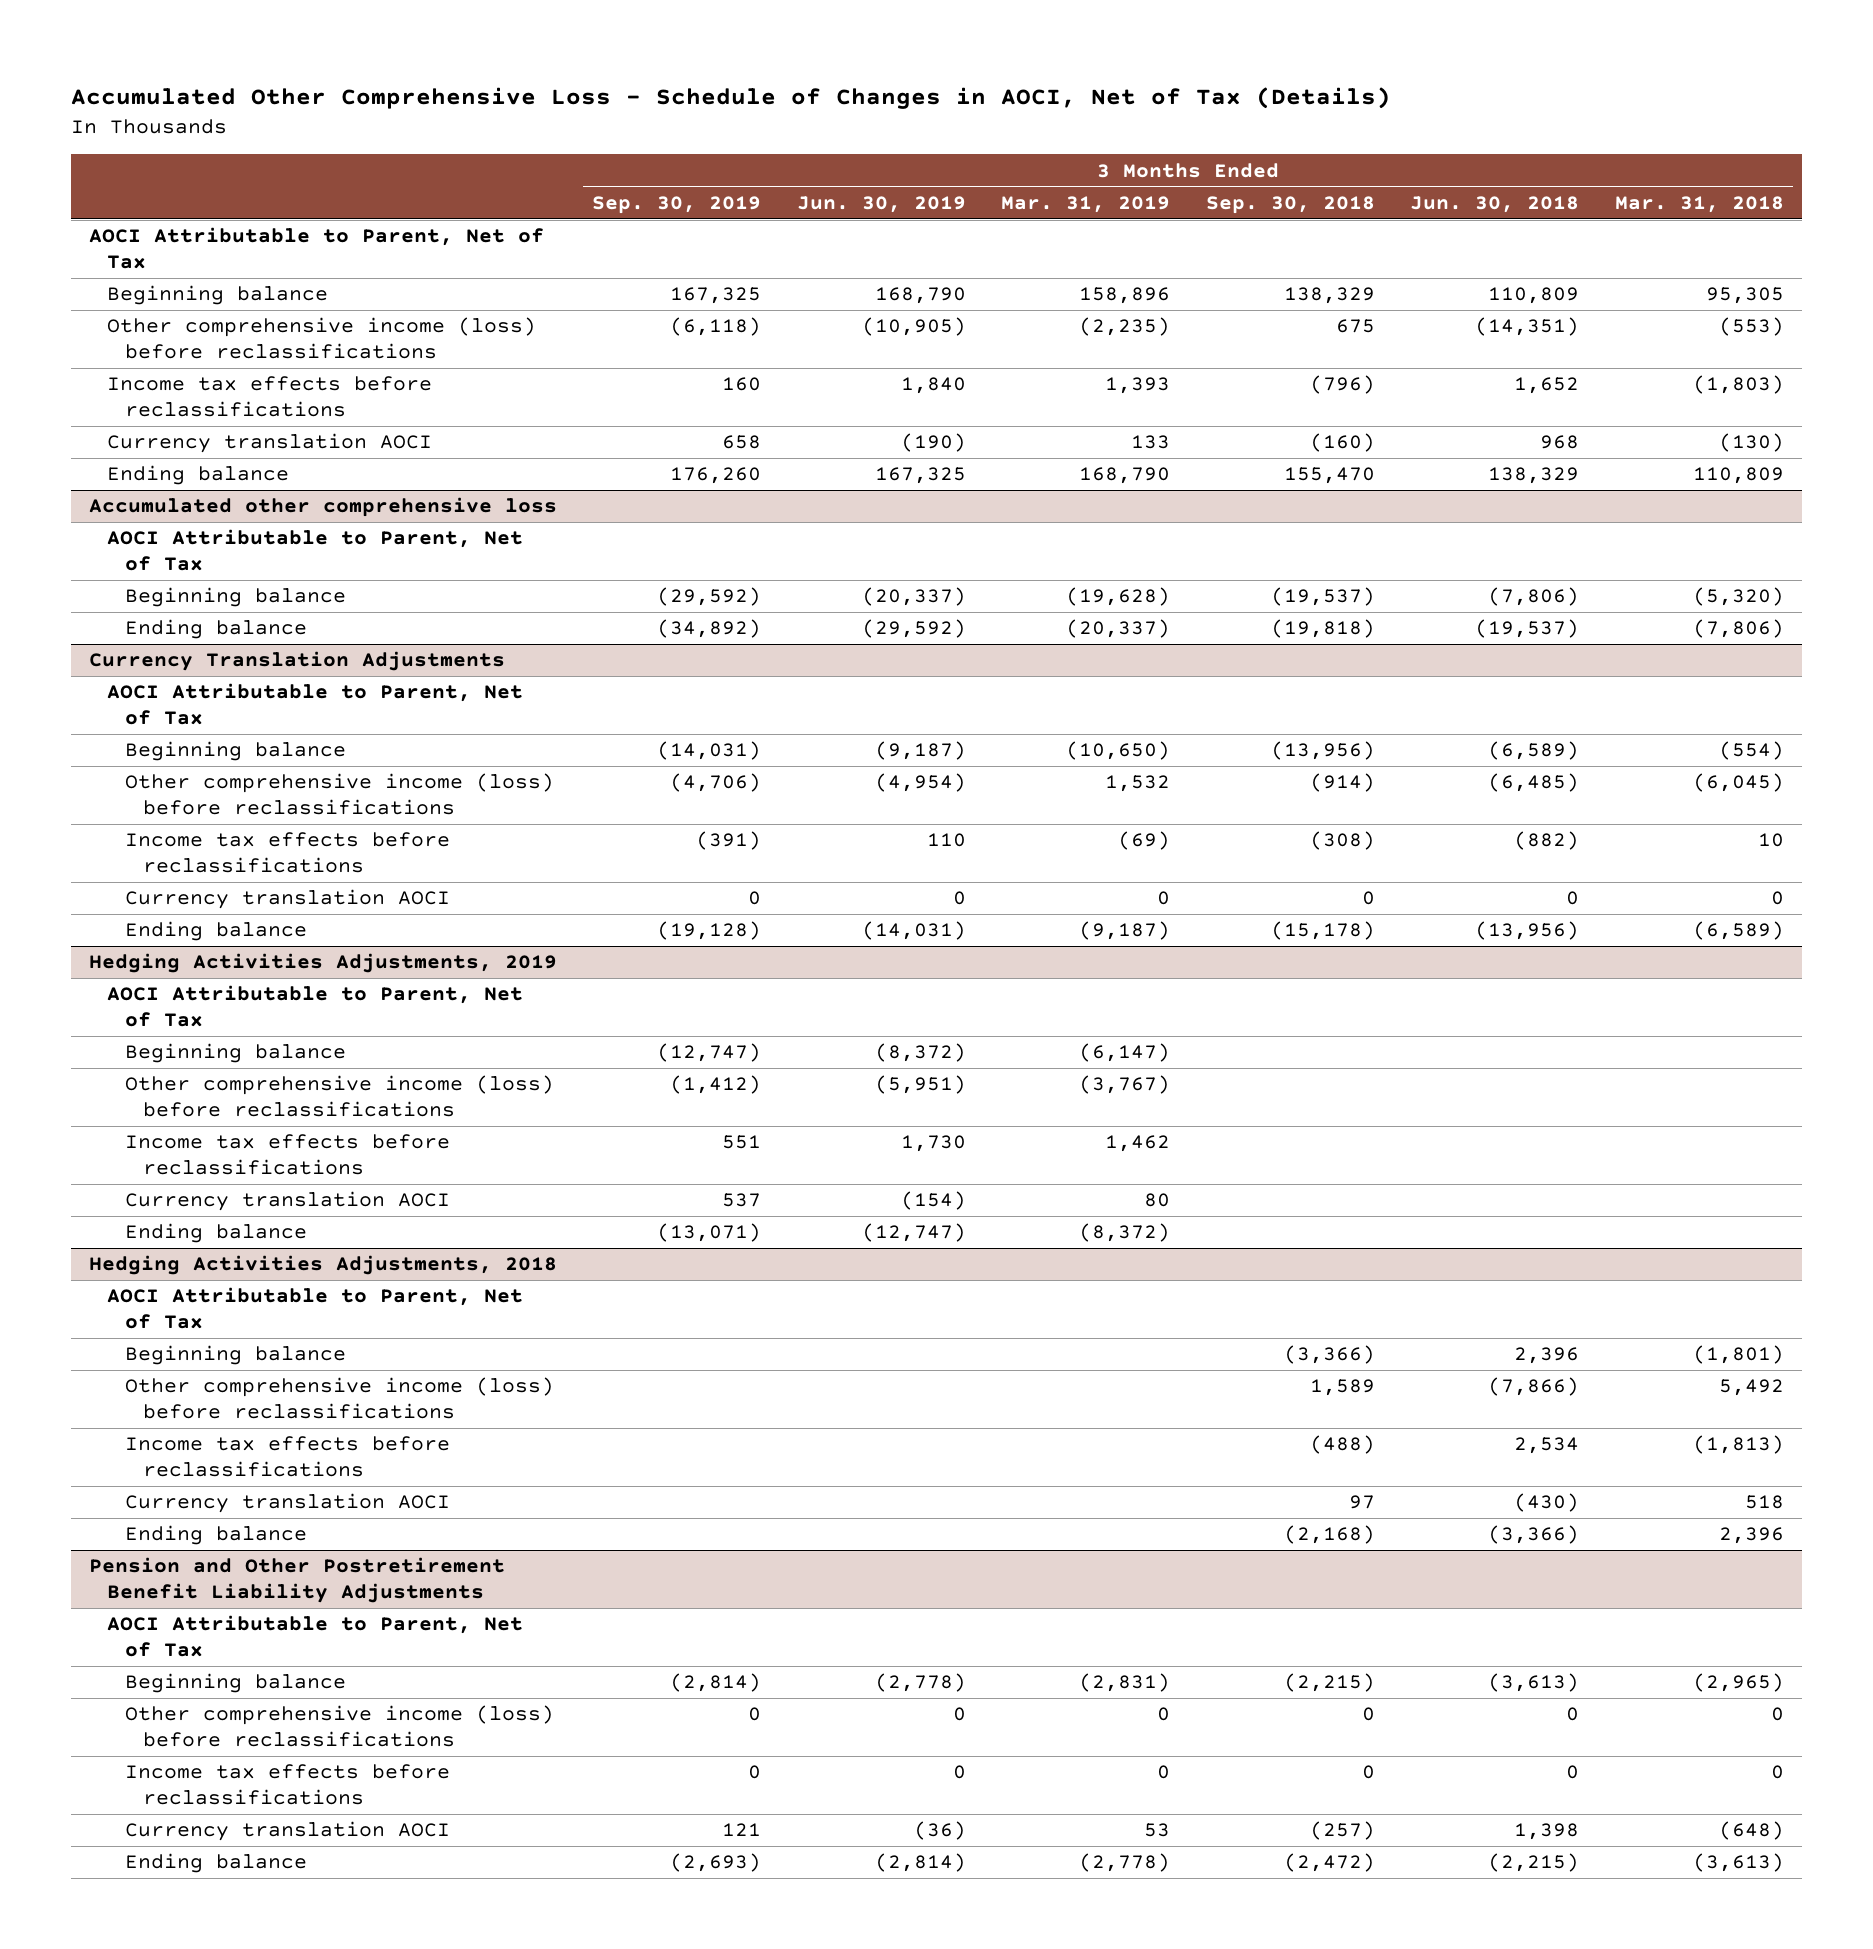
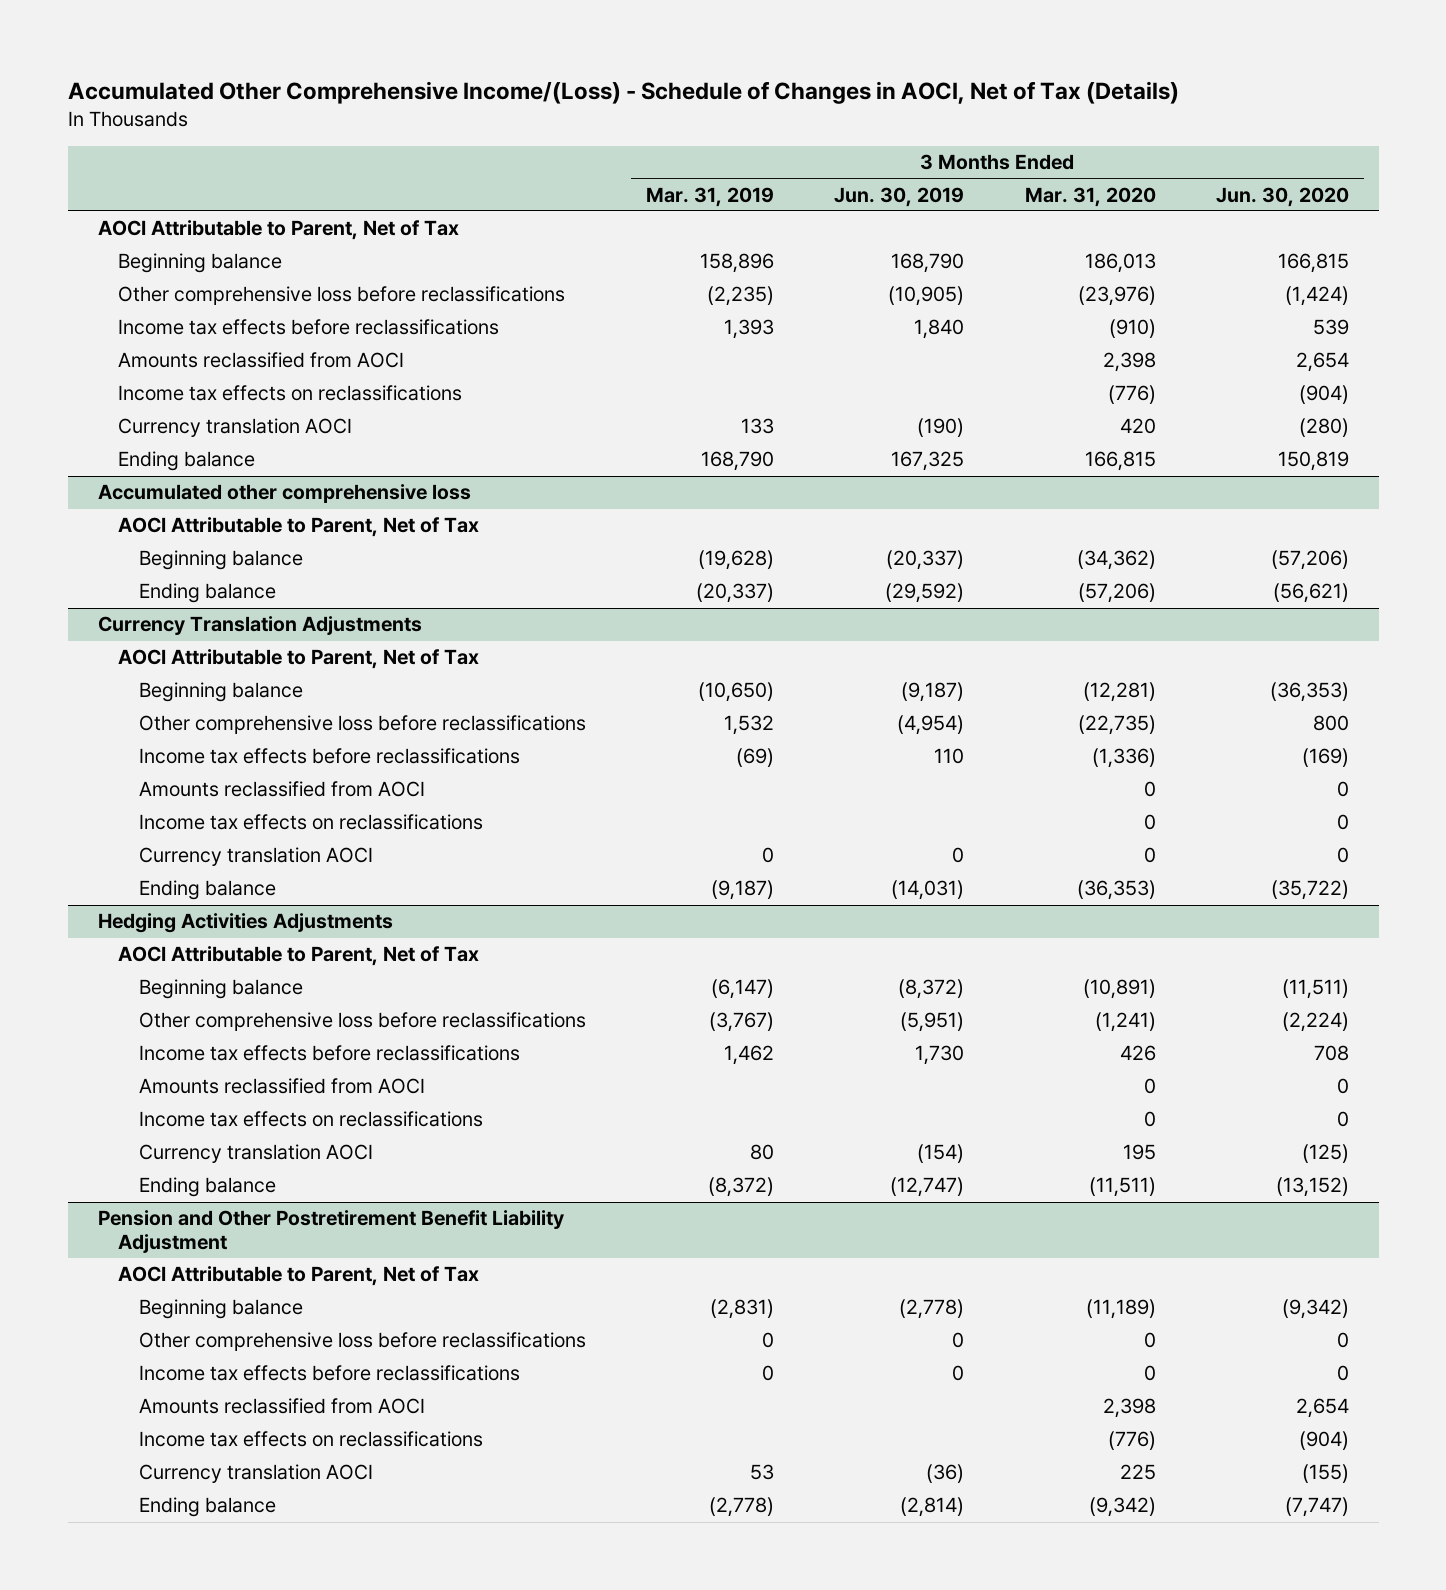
[70,86,1391,109] Accumulated Other Comprehensive Loss - Schedule of Changes in AOCI, Net of Tax (Details) -> [67,80,1179,104] Accumulated Other Comprehensive Income/(Loss) - Schedule of Changes in AOCI, Net of Tax (Details)
[592,195,762,214] Sep. 30, 2019 -> none
[1205,195,1375,214] Sep. 30, 2018 -> none
[1410,195,1580,213] Jun. 30, 2018 -> none
[1614,195,1784,213] Mar. 31, 2018 -> none
none -> [1024,186,1156,207] Mar. 31, 2020
none -> [1215,186,1349,207] Jun. 30, 2020
[106,317,536,359] Other comprehensive income (loss) before reclassifications -> [118,286,566,306] Other comprehensive loss before reclassifications
none -> [118,352,405,369] Amounts reclassified from AOCI
none -> [118,385,463,402] Income tax effects on reclassifications
[124,773,554,815] Other comprehensive income (loss) before reclassifications -> [139,715,587,735] Other comprehensive loss before reclassifications
none -> [139,781,426,798] Amounts reclassified from AOCI
none -> [139,814,484,831] Income tax effects on reclassifications
[88,953,557,974] Hedging Activities Adjustments, 2019 -> [97,913,393,934] Hedging Activities Adjustments
[124,1075,554,1117] Other comprehensive income (loss) before reclassifications -> [139,1012,587,1032] Other comprehensive loss before reclassifications
none -> [139,1078,426,1095] Amounts reclassified from AOCI
none -> [139,1111,484,1128] Income tax effects on reclassifications
[88,1255,557,1276] Hedging Activities Adjustments, 2018 -> none
[106,1287,523,1329] AOCI Attributable to Parent, Net of Tax -> none
[124,1345,346,1366] Beginning balance -> none
[124,1377,554,1419] Other comprehensive income (loss) before reclassifications -> none
[124,1436,450,1477] Income tax effects before reclassifications -> none
[124,1493,450,1514] Currency translation AOCI -> none
[124,1525,307,1546] Ending balance -> none
[88,1557,505,1603] Pension and Other Postretirement Benefit Liability Adjustments -> [97,1210,564,1254] Pension and Other Postretirement Benefit Liability Adjustment
[124,1705,554,1747] Other comprehensive income (loss) before reclassifications -> [139,1332,587,1352] Other comprehensive loss before reclassifications
none -> [139,1398,426,1415] Amounts reclassified from AOCI
none -> [139,1431,484,1448] Income tax effects on reclassifications

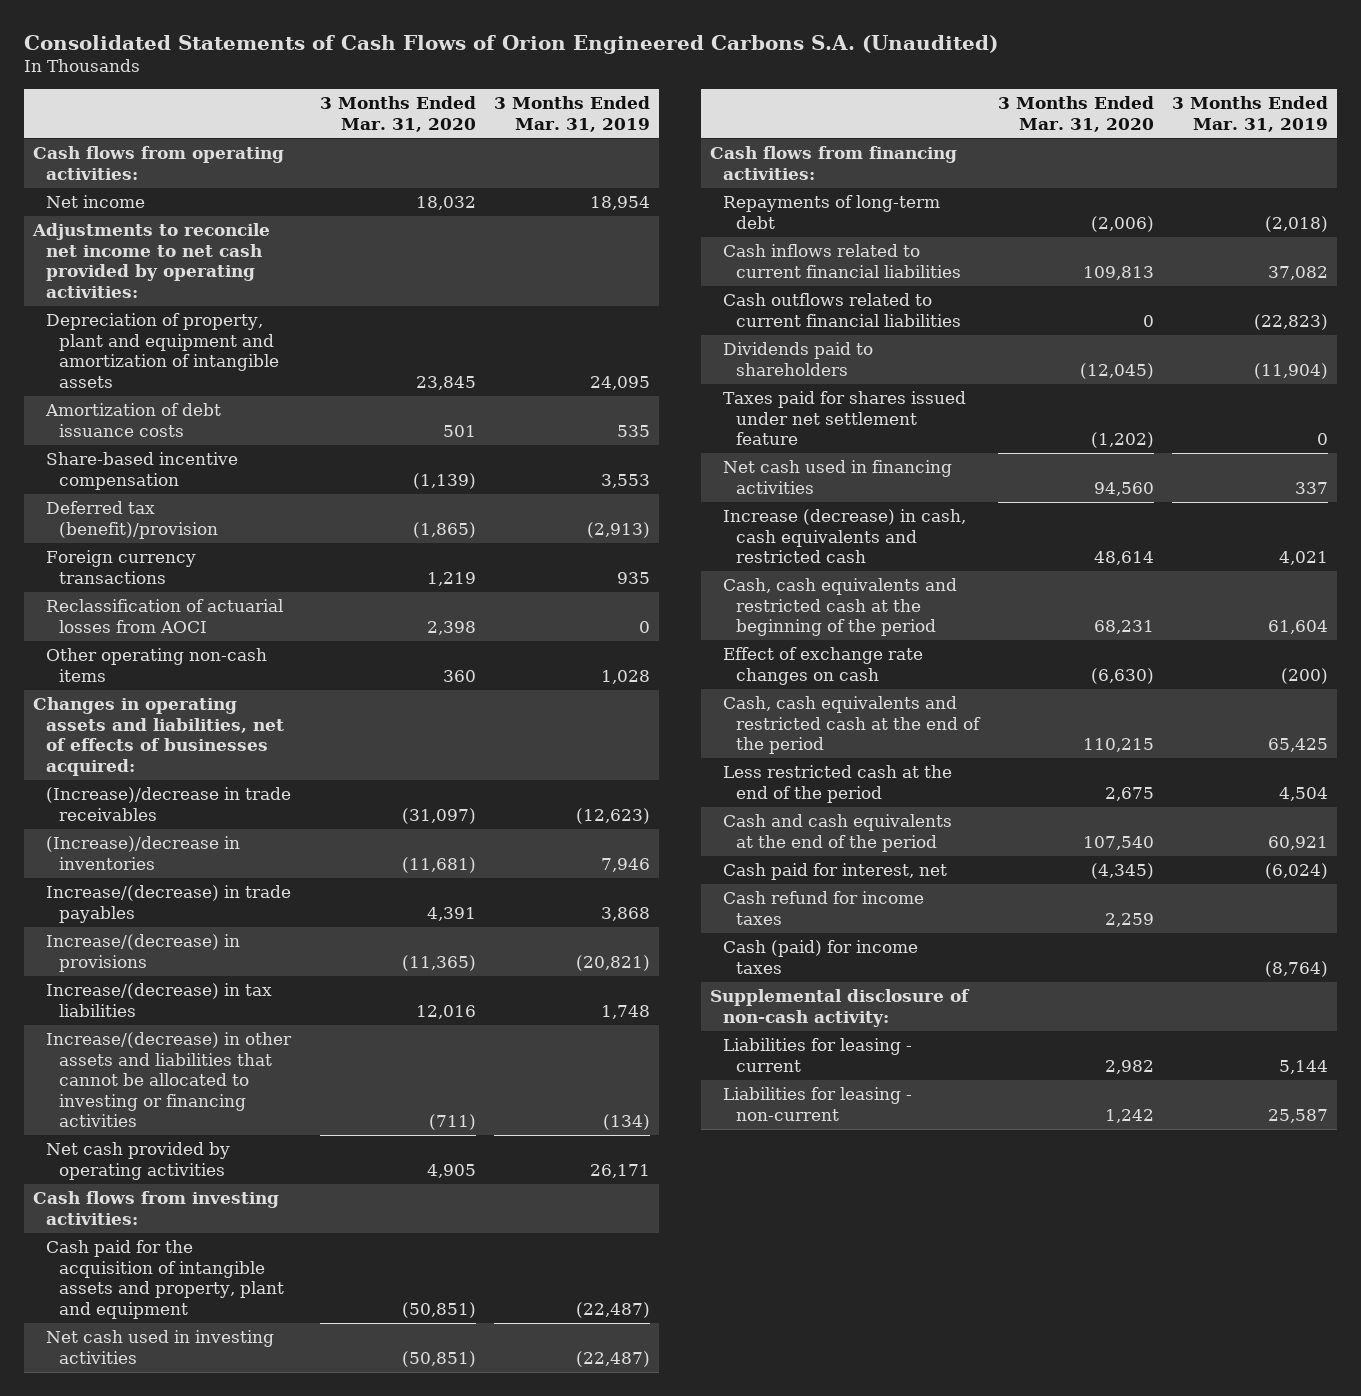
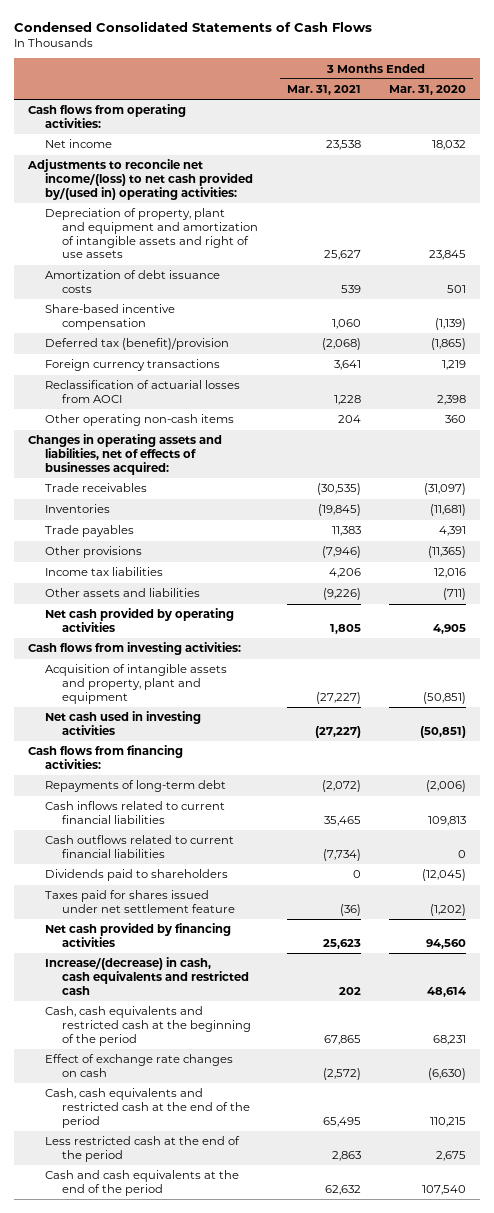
[23,34,998,54] Consolidated Statements of Cash Flows of Orion Engineered Carbons S.A. (Unaudited) -> [13,20,372,32] Condensed Consolidated Statements of Cash Flows
[494,96,651,132] 3 Months Ended Mar. 31, 2019 -> none
none -> [286,85,361,96] Mar. 31, 2021
[31,223,270,298] Adjustments to reconcile net income to net cash provided by operating activities: -> [26,159,254,200] Adjustments to reconcile net income/(loss) to net cash provided by/(used in) operating activities:
[45,313,279,388] Depreciation of property, plant and equipment and amortization of intangible assets -> [45,208,259,259] Depreciation of property, plant and equipment and amortization of intangible assets and right of use assets
[45,787,291,821] (Increase)/decrease in trade receivables -> [45,483,148,493] Trade receivables
[45,836,240,870] (Increase)/decrease in inventories -> [45,504,111,514] Inventories
[45,885,291,923] Increase/(decrease) in trade payables -> [45,525,135,538] Trade payables
[45,934,240,972] Increase/(decrease) in provisions -> [45,546,143,559] Other provisions
[45,983,272,1017] Increase/(decrease) in tax liabilities -> [45,567,164,577] Income tax liabilities
[45,1032,292,1127] Increase/(decrease) in other assets and liabilities that cannot be allocated to investing or financing activities -> [45,588,201,598] Other assets and liabilities
[45,1240,284,1319] Cash paid for the acquisition of intangible assets and property, plant and equipment -> [45,664,228,704] Acquisition of intangible assets and property, plant and equipment
[723,460,953,494] Net cash used in financing activities -> [45,923,232,947] Net cash provided by financing activities
[723,509,967,564] Increase (decrease) in cash, cash equivalents and restricted cash -> [45,957,250,995] Increase/(decrease) in cash, cash equivalents and restricted cash
[723,863,948,881] Cash paid for interest, net -> none
[723,891,925,925] Cash refund for income taxes -> none
[723,940,919,974] Cash (paid) for income taxes -> none
[710,989,971,1027] Supplemental disclosure of non-cash activity: -> none
[723,1038,913,1072] Liabilities for leasing - current -> none
[723,1087,913,1121] Liabilities for leasing - non-current -> none

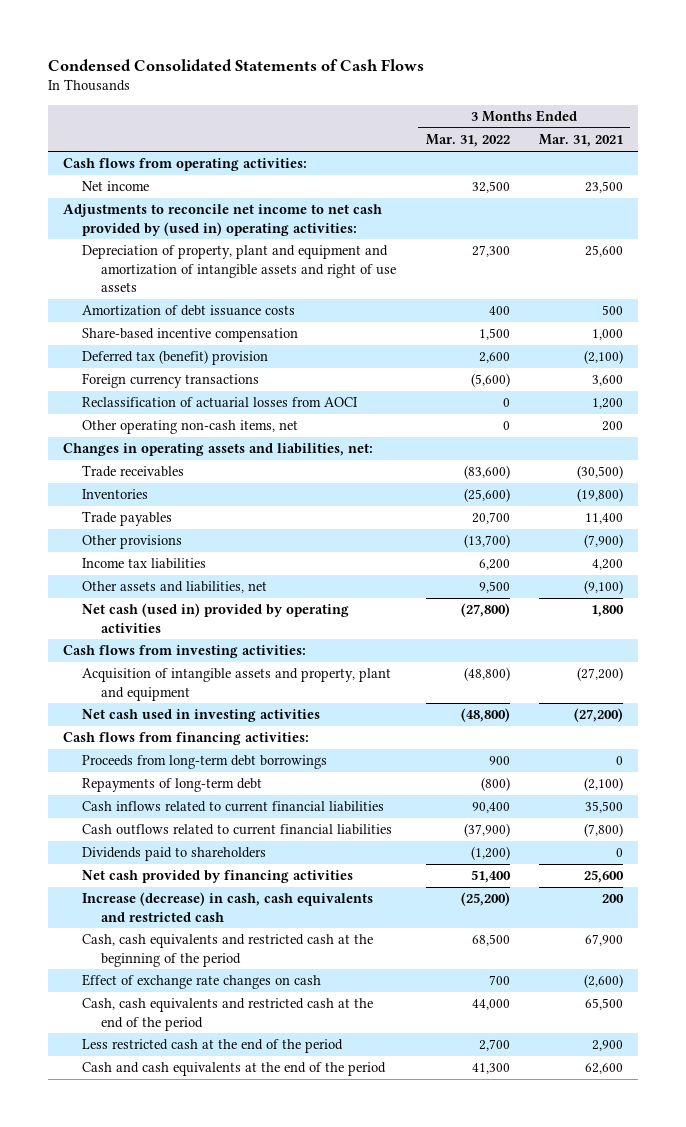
[388,85,466,96] Mar. 31, 2020 -> none
none -> [425,134,510,148] Mar. 31, 2022
[325,140,361,151] 23,538 -> [584,181,623,194] 23,500
[26,159,254,200] Adjustments to reconcile net income/(loss) to net cash provided by/(used in) operating activities: -> [62,204,382,236] Adjustments to reconcile net income to net cash provided by (used in) operating activities:
[323,250,361,261] 25,627 -> [584,245,623,258] 25,600
[340,284,361,293] 539 -> [601,305,623,316] 500
[331,318,361,329] 1,060 -> [591,329,623,341] 1,000
[45,338,230,351] Deferred tax (benefit)/provision -> [82,350,269,366] Deferred tax (benefit) provision
[321,338,361,351] (2,068) -> [583,350,623,365] (2,100)
[333,360,361,371] 3,641 -> [591,375,623,387] 3,600
[333,394,361,405] 1,228 -> [591,398,623,410] 1,200
[45,414,235,427] Other operating non-cash items -> [82,420,299,435] Other operating non-cash items, net
[337,415,361,424] 204 -> [601,421,623,432] 200
[27,434,222,475] Changes in operating assets and liabilities, net of effects of businesses acquired: -> [62,443,373,457] Changes in operating assets and liabilities, net:
[316,483,361,496] (30,535) -> [576,465,623,480] (30,500)
[317,504,361,517] (19,845) -> [576,488,623,503] (19,800)
[331,526,361,537] 11,383 -> [584,513,623,525] 11,400
[321,546,361,559] (7,946) -> [583,534,623,549] (7,900)
[328,568,361,579] 4,206 -> [591,559,623,571] 4,200
[45,588,201,598] Other assets and liabilities -> [82,581,268,594] Other assets and liabilities, net
[322,588,361,601] (9,226) -> [583,580,623,595] (9,100)
[45,608,235,632] Net cash provided by operating activities -> [82,603,350,633] Net cash (used in) provided by operating activities
[329,623,361,634] 1,805 -> [590,605,624,618] 1,800
[315,691,361,704] (27,227) -> [576,667,623,682] (27,200)
[314,725,361,738] (27,227) -> [573,708,623,723] (27,200)
none -> [82,755,328,770] Proceeds from long-term debt borrowings
[321,780,361,793] (2,072) -> [583,777,623,792] (2,100)
[323,815,361,826] 35,465 -> [584,801,623,814] 35,500
[322,848,361,861] (7,734) -> [583,823,623,838] (7,800)
[45,890,236,913] Taxes paid for shares issued under net settlement feature -> none
[322,938,361,949] 25,623 -> [583,870,624,884] 25,600
[45,957,250,995] Increase/(decrease) in cash, cash equivalents and restricted cash -> [82,892,374,922] Increase (decrease) in cash, cash equivalents and restricted cash
[338,986,361,995] 202 -> [601,894,624,904] 200
[323,1034,361,1045] 67,865 -> [584,934,623,947] 67,900
[322,1067,361,1080] (2,572) -> [583,974,623,989] (2,600)
[322,1116,361,1127] 65,495 -> [584,998,623,1011] 65,500
[331,1150,361,1161] 2,863 -> [591,1040,623,1052] 2,900
[324,1184,361,1195] 62,632 -> [584,1063,623,1075] 62,600

